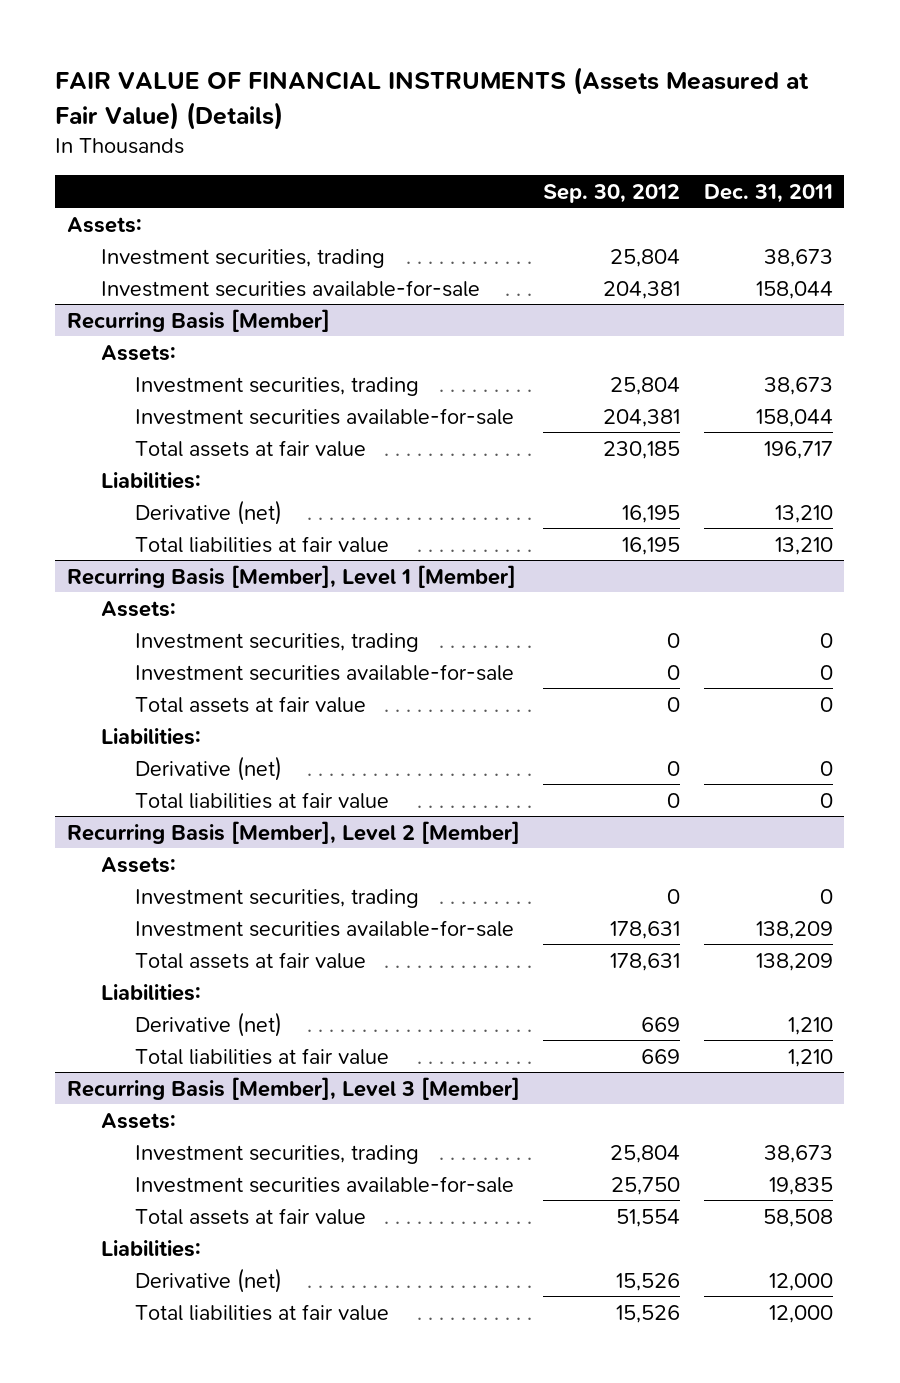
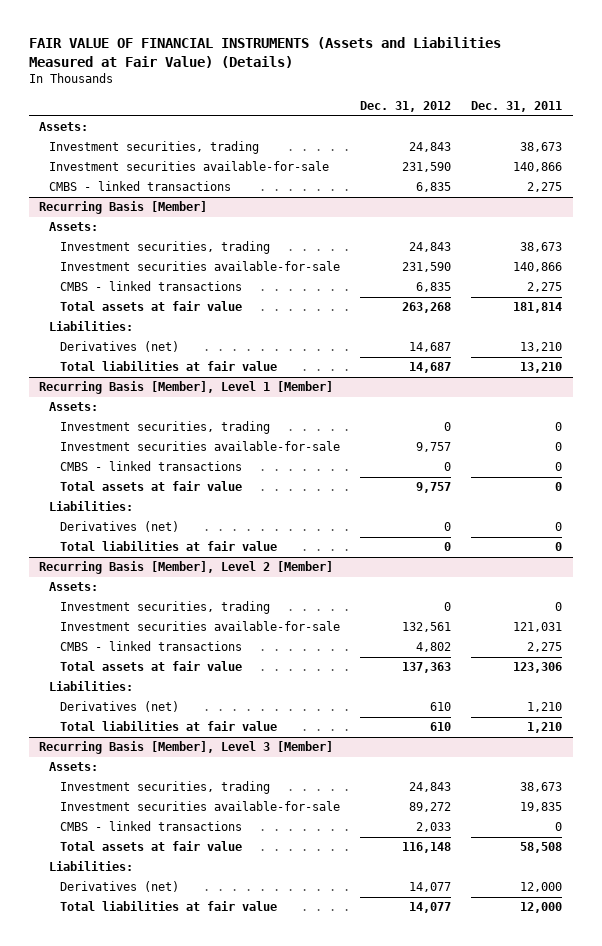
[55,67,810,130] FAIR VALUE OF FINANCIAL INSTRUMENTS (Assets Measured at Fair Value) (Details) -> [28,36,501,68] FAIR VALUE OF FINANCIAL INSTRUMENTS (Assets and Liabilities Measured at Fair Value) (Details)
[543,183,681,203] Sep. 30, 2012 -> none
none -> [360,101,452,113] Dec. 31, 2012
[755,280,833,299] 158,044 -> [513,162,563,173] 140,866
none -> [49,181,232,192] CMBS - linked transactions
[755,408,833,427] 158,044 -> [513,262,563,273] 140,866
none -> [59,281,242,292] CMBS - linked transactions
[763,440,833,459] 196,717 -> [513,302,563,314] 181,814
[134,499,282,525] Derivative (net) -> [59,341,179,353] Derivatives (net)
none -> [59,461,242,472] CMBS - linked transactions
[134,755,282,781] Derivative (net) -> [59,521,179,533] Derivatives (net)
[755,920,833,939] 138,209 -> [513,622,563,633] 121,031
none -> [59,641,242,652] CMBS - linked transactions
[755,952,833,971] 138,209 -> [513,662,563,674] 123,306
[134,1011,282,1037] Derivative (net) -> [59,701,179,713] Derivatives (net)
none -> [59,821,242,832] CMBS - linked transactions
[134,1267,282,1293] Derivative (net) -> [59,881,179,893] Derivatives (net)

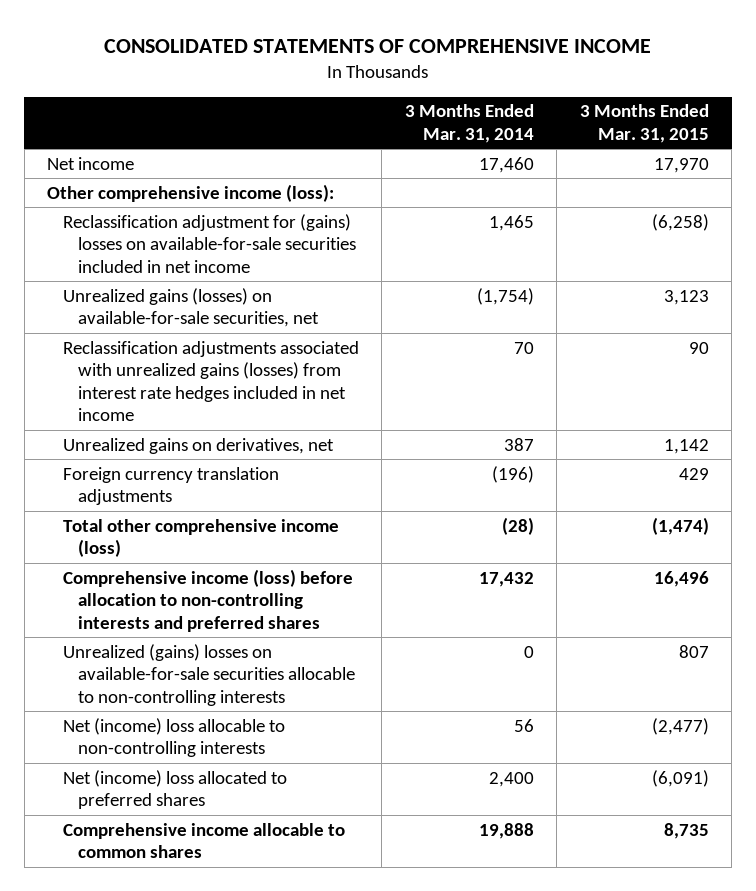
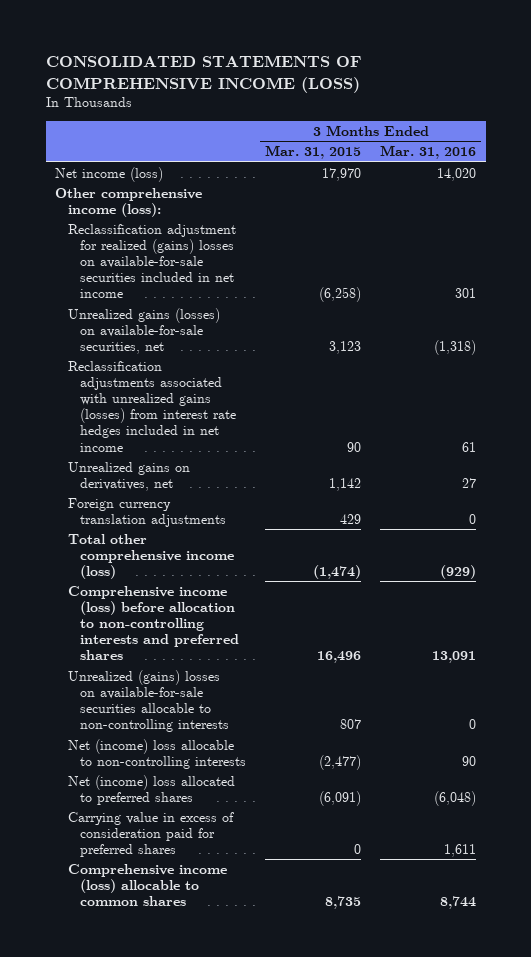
[104,39,652,54] CONSOLIDATED STATEMENTS OF COMPREHENSIVE INCOME -> [45,55,362,93] CONSOLIDATED STATEMENTS OF COMPREHENSIVE INCOME (LOSS)
[404,104,534,143] 3 Months Ended Mar. 31, 2014 -> none
none -> [380,145,477,160] Mar. 31, 2016
[47,156,135,170] Net income -> [55,166,164,182] Net income (loss)
[62,213,356,273] Reclassification adjustment for (gains) losses on available-for-sale securities included in net income -> [67,223,236,299] Reclassification adjustment for realized (gains) losses on available-for-sale securities included in net income
none -> [67,811,234,858] Carrying value in excess of consideration paid for preferred shares
[62,822,345,859] Comprehensive income allocable to common shares -> [67,863,227,907] Comprehensive income (loss) allocable to common shares

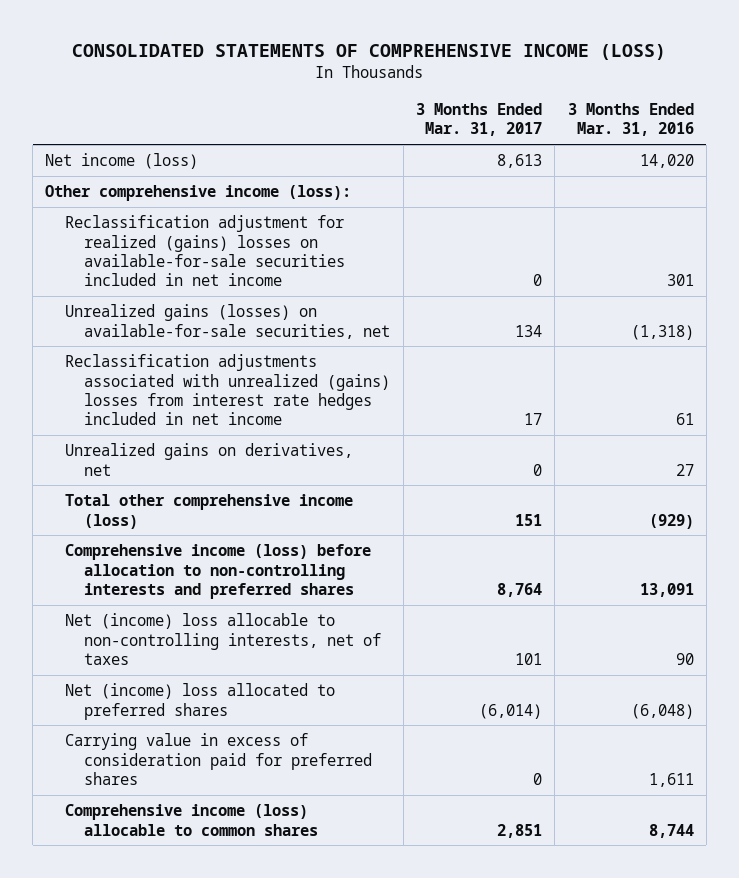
[265,145,362,160] Mar. 31, 2015 -> none
none -> [415,102,542,137] 3 Months Ended Mar. 31, 2017
[67,360,237,452] Reclassification adjustments associated with unrealized gains (losses) from interest rate hedges included in net income -> [64,354,391,426] Reclassification adjustments associated with unrealized (gains) losses from interest rate hedges included in net income
[67,497,227,528] Foreign currency translation adjustments -> none
[67,669,230,733] Unrealized (gains) losses on available-for-sale securities allocable to non-controlling interests -> none
[67,738,247,770] Net (income) loss allocable to non-controlling interests -> [64,613,382,666] Net (income) loss allocable to non-controlling interests, net of taxes

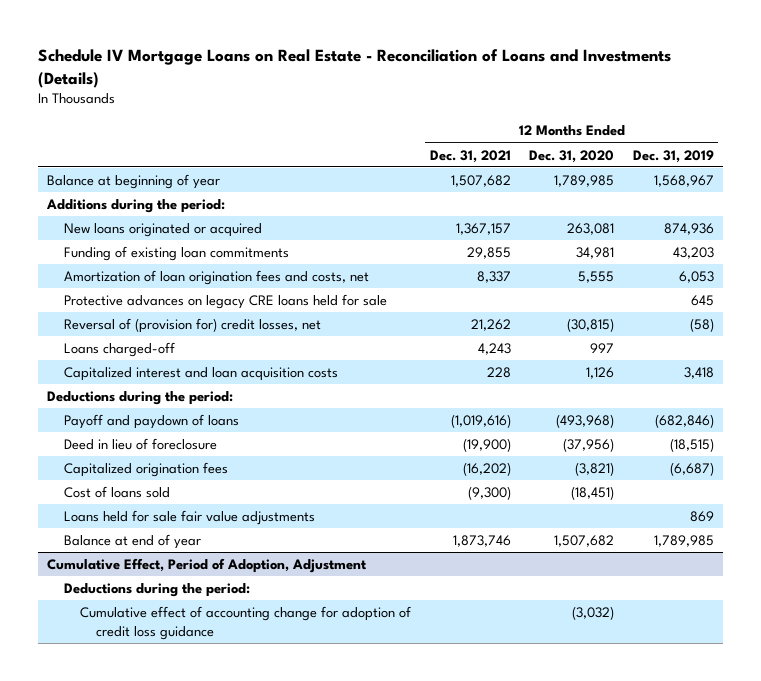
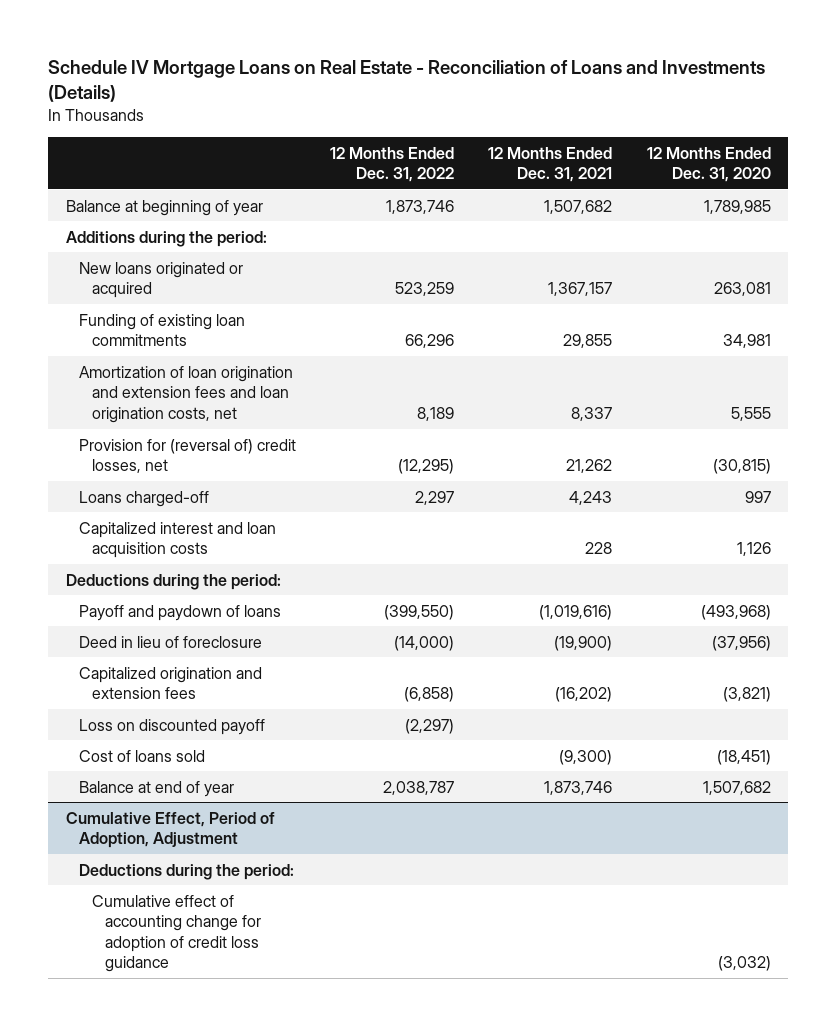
[632,149,714,163] Dec. 31, 2019 -> none
none -> [330,146,455,183] 12 Months Ended Dec. 31, 2022
[63,294,387,310] Protective advances on legacy CRE loans held for sale -> none
[63,270,369,286] Amortization of loan origination fees and costs, net -> [78,365,293,423] Amortization of loan origination and extension fees and loan origination costs, net
[63,318,321,334] Reversal of (provision for) credit losses, net -> [78,438,296,474] Provision for (reversal of) credit losses, net
[63,462,228,478] Capitalized origination fees -> [78,666,262,700] Capitalized origination and extension fees
none -> [78,718,265,735] Loss on discounted payoff
[63,510,315,526] Loans held for sale fair value adjustments -> none

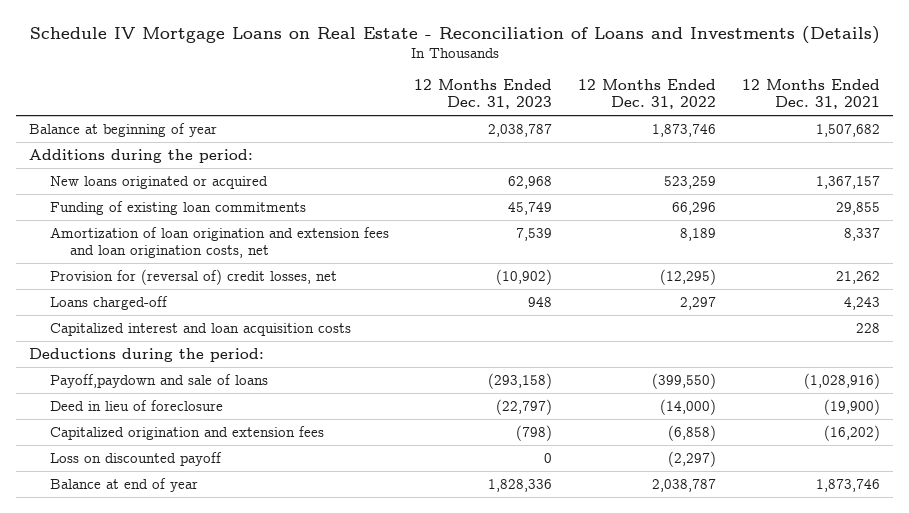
[646,146,771,183] 12 Months Ended Dec. 31, 2020 -> none
none -> [414,79,553,110] 12 Months Ended Dec. 31, 2023
[78,604,281,621] Payoff and paydown of loans -> [49,373,268,388] Payoff,paydown and sale of loans
[539,604,613,620] (1,019,616) -> [803,372,880,389] (1,028,916)
[78,749,205,762] Cost of loans sold -> none
[65,811,275,849] Cumulative Effect, Period of Adoption, Adjustment -> none
[78,863,294,880] Deductions during the period: -> none
[91,894,261,973] Cumulative effect of accounting change for adoption of credit loss guidance -> none

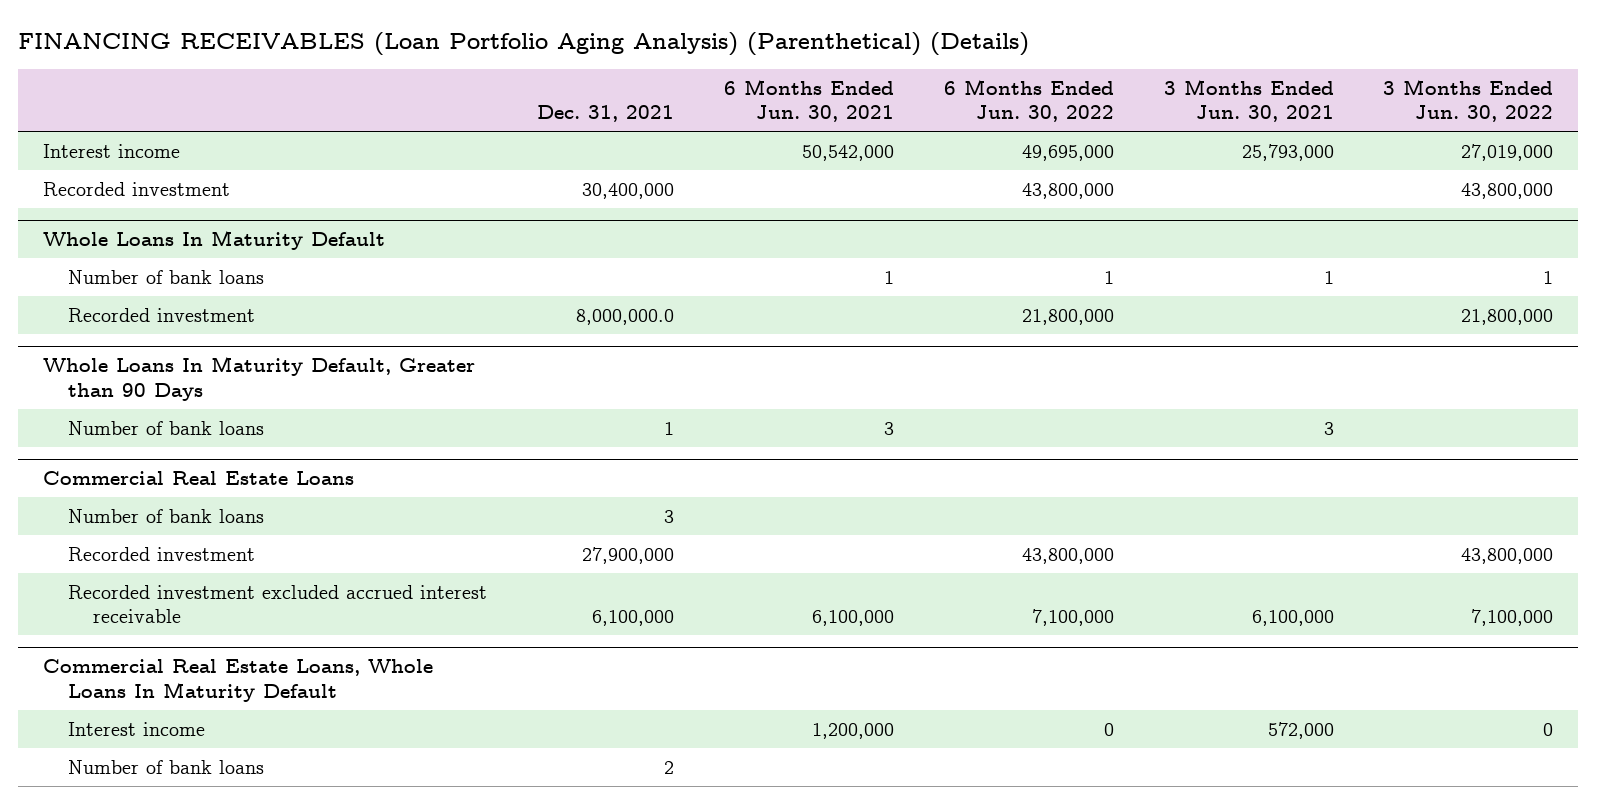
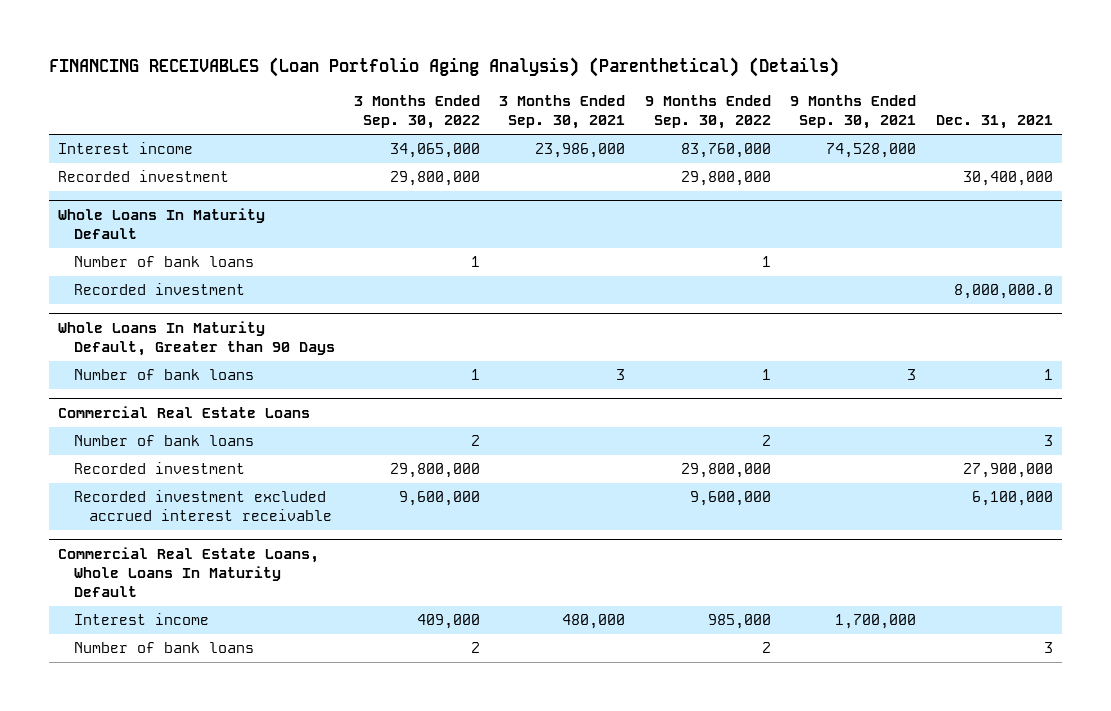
[723,78,894,123] 6 Months Ended Jun. 30, 2021 -> none
[943,78,1114,123] 6 Months Ended Jun. 30, 2022 -> none
[1163,78,1334,123] 3 Months Ended Jun. 30, 2021 -> none
[1383,78,1554,123] 3 Months Ended Jun. 30, 2022 -> none
none -> [354,95,481,130] 3 Months Ended Sep. 30, 2022
none -> [499,95,626,130] 3 Months Ended Sep. 30, 2021
none -> [644,95,771,130] 9 Months Ended Sep. 30, 2022
none -> [790,95,917,130] 9 Months Ended Sep. 30, 2021
[664,760,675,774] 2 -> [1043,642,1053,654] 3

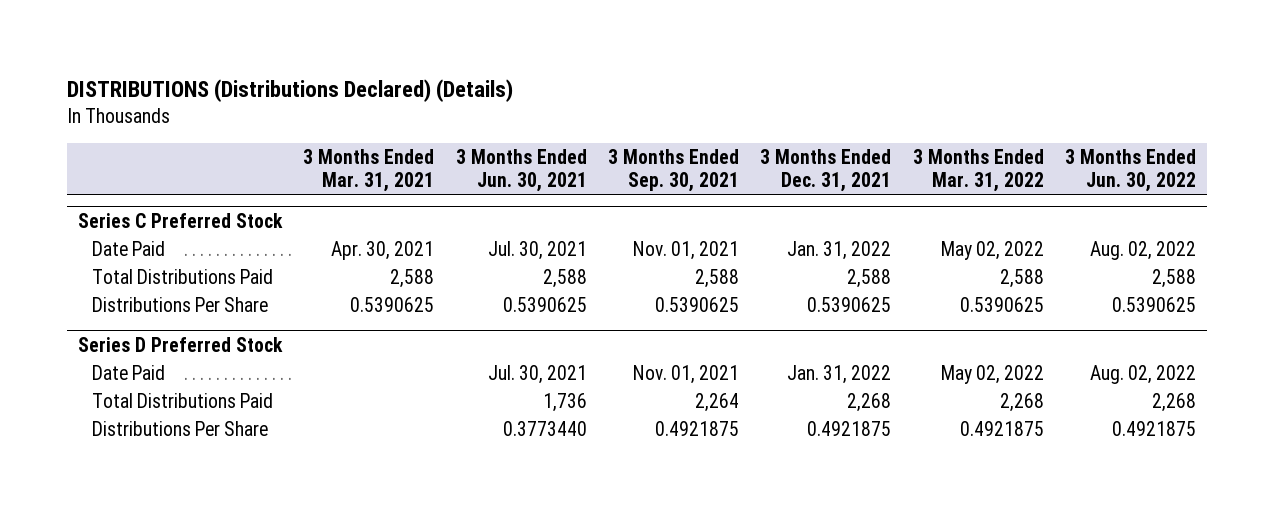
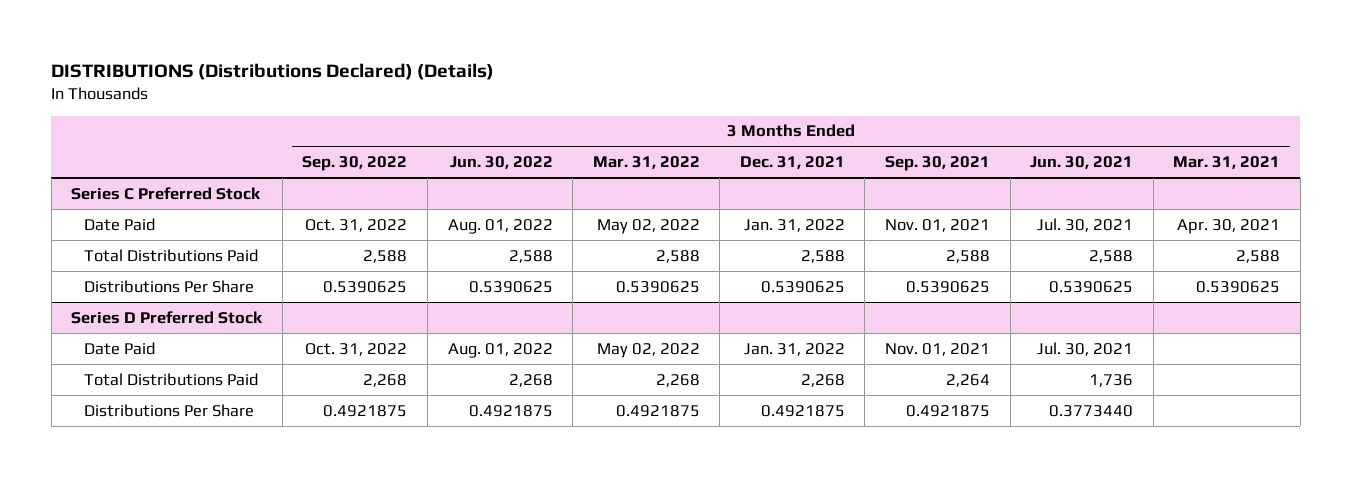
none -> [302,156,408,172] Sep. 30, 2022
[1090,241,1197,261] Aug. 02, 2022 -> [447,218,553,234] Aug. 01, 2022
[1090,365,1197,385] Aug. 02, 2022 -> [447,342,553,358] Aug. 01, 2022

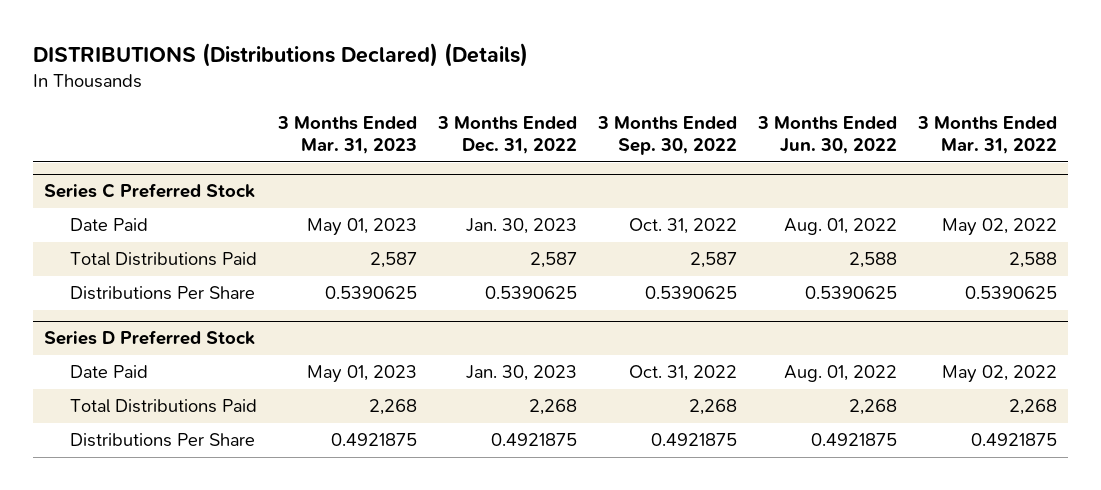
[739,156,845,170] Dec. 31, 2021 -> none
[885,156,991,172] Sep. 30, 2021 -> none
[1030,156,1134,170] Jun. 30, 2021 -> none
[1173,156,1281,170] Mar. 31, 2021 -> none
none -> [276,116,417,155] 3 Months Ended Mar. 31, 2023
none -> [437,116,578,155] 3 Months Ended Dec. 31, 2022
[363,249,408,263] 2,588 -> [690,252,738,269] 2,587

